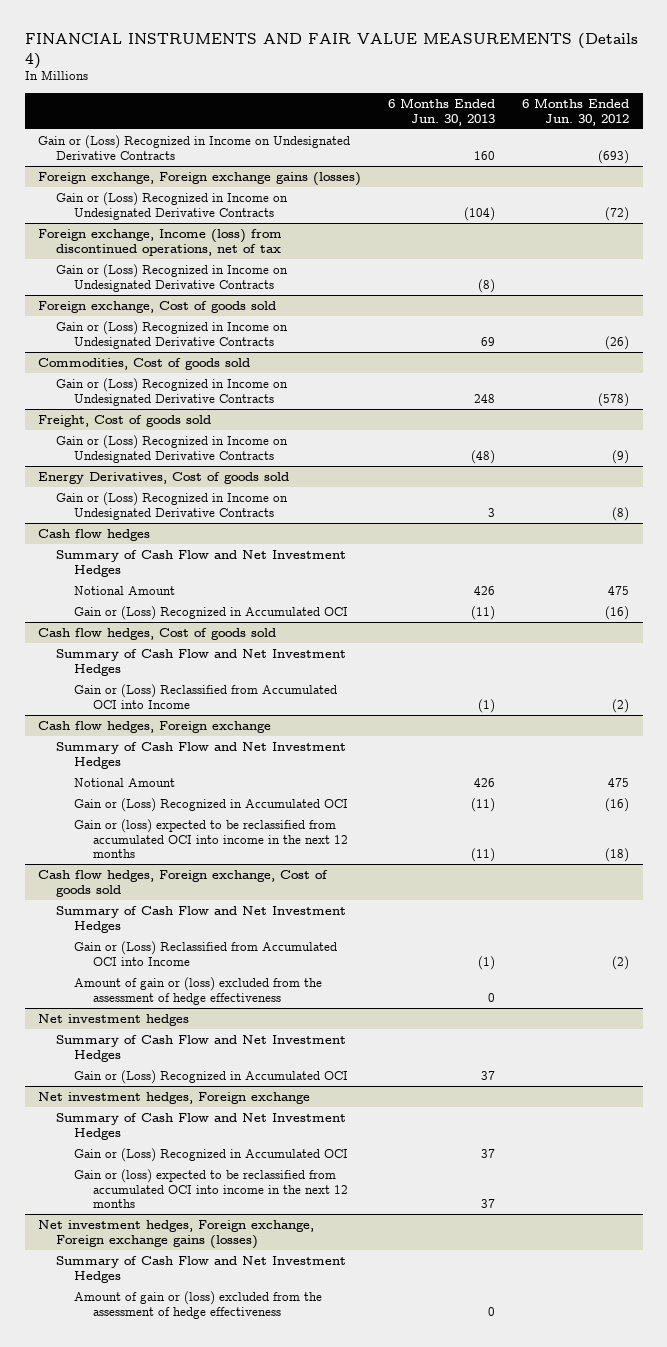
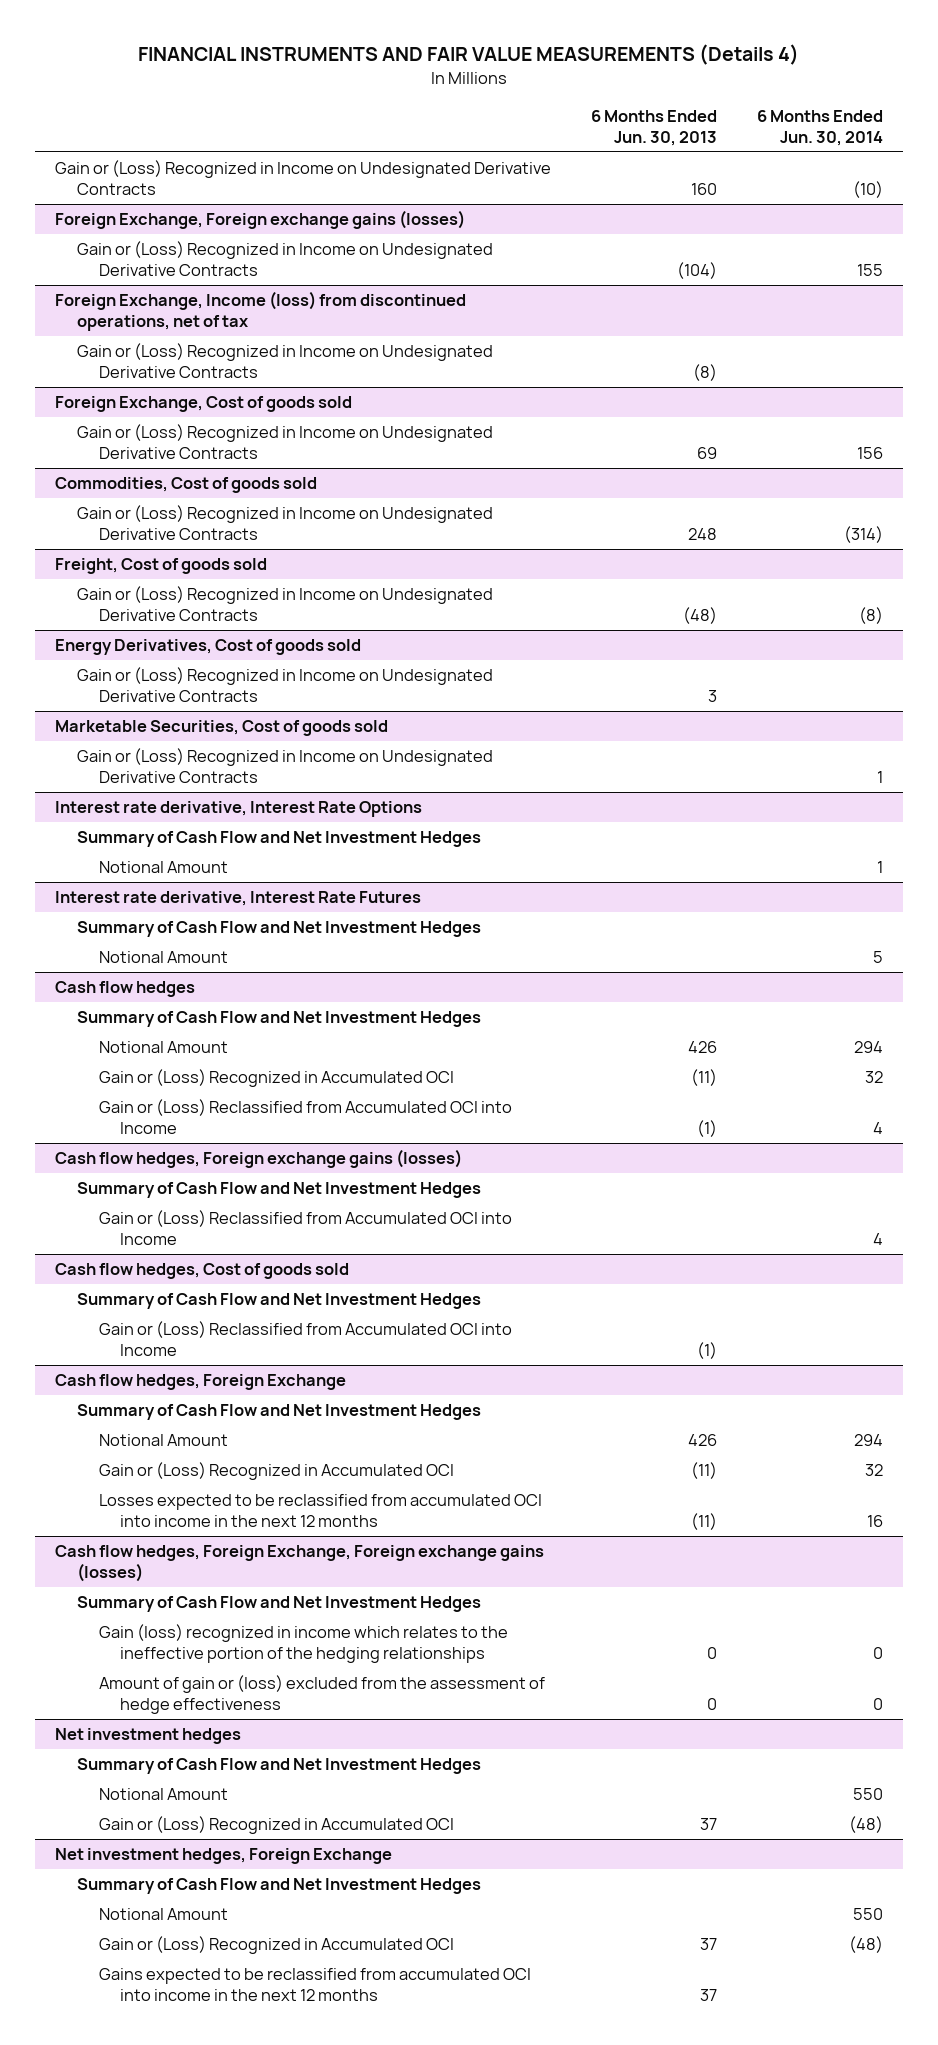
[522,97,630,126] 6 Months Ended Jun. 30, 2012 -> none
none -> [757,109,884,146] 6 Months Ended Jun. 30, 2014
[38,171,362,186] Foreign exchange, Foreign exchange gains (losses) -> [55,210,466,230] Foreign Exchange, Foreign exchange gains (losses)
[38,228,283,256] Foreign exchange, Income (loss) from discontinued operations, net of tax -> [55,291,467,332] Foreign Exchange, Income (loss) from discontinued operations, net of tax
[38,300,277,313] Foreign exchange, Cost of goods sold -> [55,396,353,413] Foreign Exchange, Cost of goods sold
none -> [55,720,389,737] Marketable Securities, Cost of goods sold
none -> [76,748,493,784] Gain or (Loss) Recognized in Income on Undesignated Derivative Contracts
none -> [55,801,423,818] Interest rate derivative, Interest Rate Options
none -> [76,831,481,848] Summary of Cash Flow and Net Investment Hedges
none -> [98,861,228,874] Notional Amount
none -> [55,891,422,907] Interest rate derivative, Interest Rate Futures
none -> [76,921,481,938] Summary of Cash Flow and Net Investment Hedges
none -> [98,951,228,964] Notional Amount
none -> [98,1099,512,1135] Gain or (Loss) Reclassified from Accumulated OCI into Income
none -> [55,1149,463,1169] Cash flow hedges, Foreign exchange gains (losses)
none -> [76,1182,481,1199] Summary of Cash Flow and Net Investment Hedges
none -> [98,1210,512,1246] Gain or (Loss) Reclassified from Accumulated OCI into Income
[38,720,272,733] Cash flow hedges, Foreign exchange -> [55,1374,347,1391] Cash flow hedges, Foreign Exchange
[38,869,329,897] Cash flow hedges, Foreign exchange, Cost of goods sold -> none
[74,818,348,859] Gain or (loss) expected to be reclassified from accumulated OCI into income in the next 12 months -> [98,1494,542,1528] Losses expected to be reclassified from accumulated OCI into income in the next 12 months
none -> [55,1545,545,1583] Cash flow hedges, Foreign Exchange, Foreign exchange gains (losses)
[74,940,338,966] Gain or (Loss) Reclassified from Accumulated OCI into Income -> none
none -> [98,1624,508,1664] Gain (loss) recognized in income which relates to the ineffective portion of the hedging relationships
none -> [98,1788,228,1801] Notional Amount
[38,1091,311,1104] Net investment hedges, Foreign exchange -> [55,1848,393,1865] Net investment hedges, Foreign Exchange
none -> [98,1908,228,1921] Notional Amount
[38,1219,315,1249] Net investment hedges, Foreign exchange, Foreign exchange gains (losses) -> none
[56,1255,347,1283] Summary of Cash Flow and Net Investment Hedges -> none
[74,1290,323,1319] Amount of gain or (loss) excluded from the assessment of hedge effectiveness -> none
[74,1168,348,1209] Gain or (loss) expected to be reclassified from accumulated OCI into income in the next 12 months -> [98,1968,531,2002] Gains expected to be reclassified from accumulated OCI into income in the next 12 months

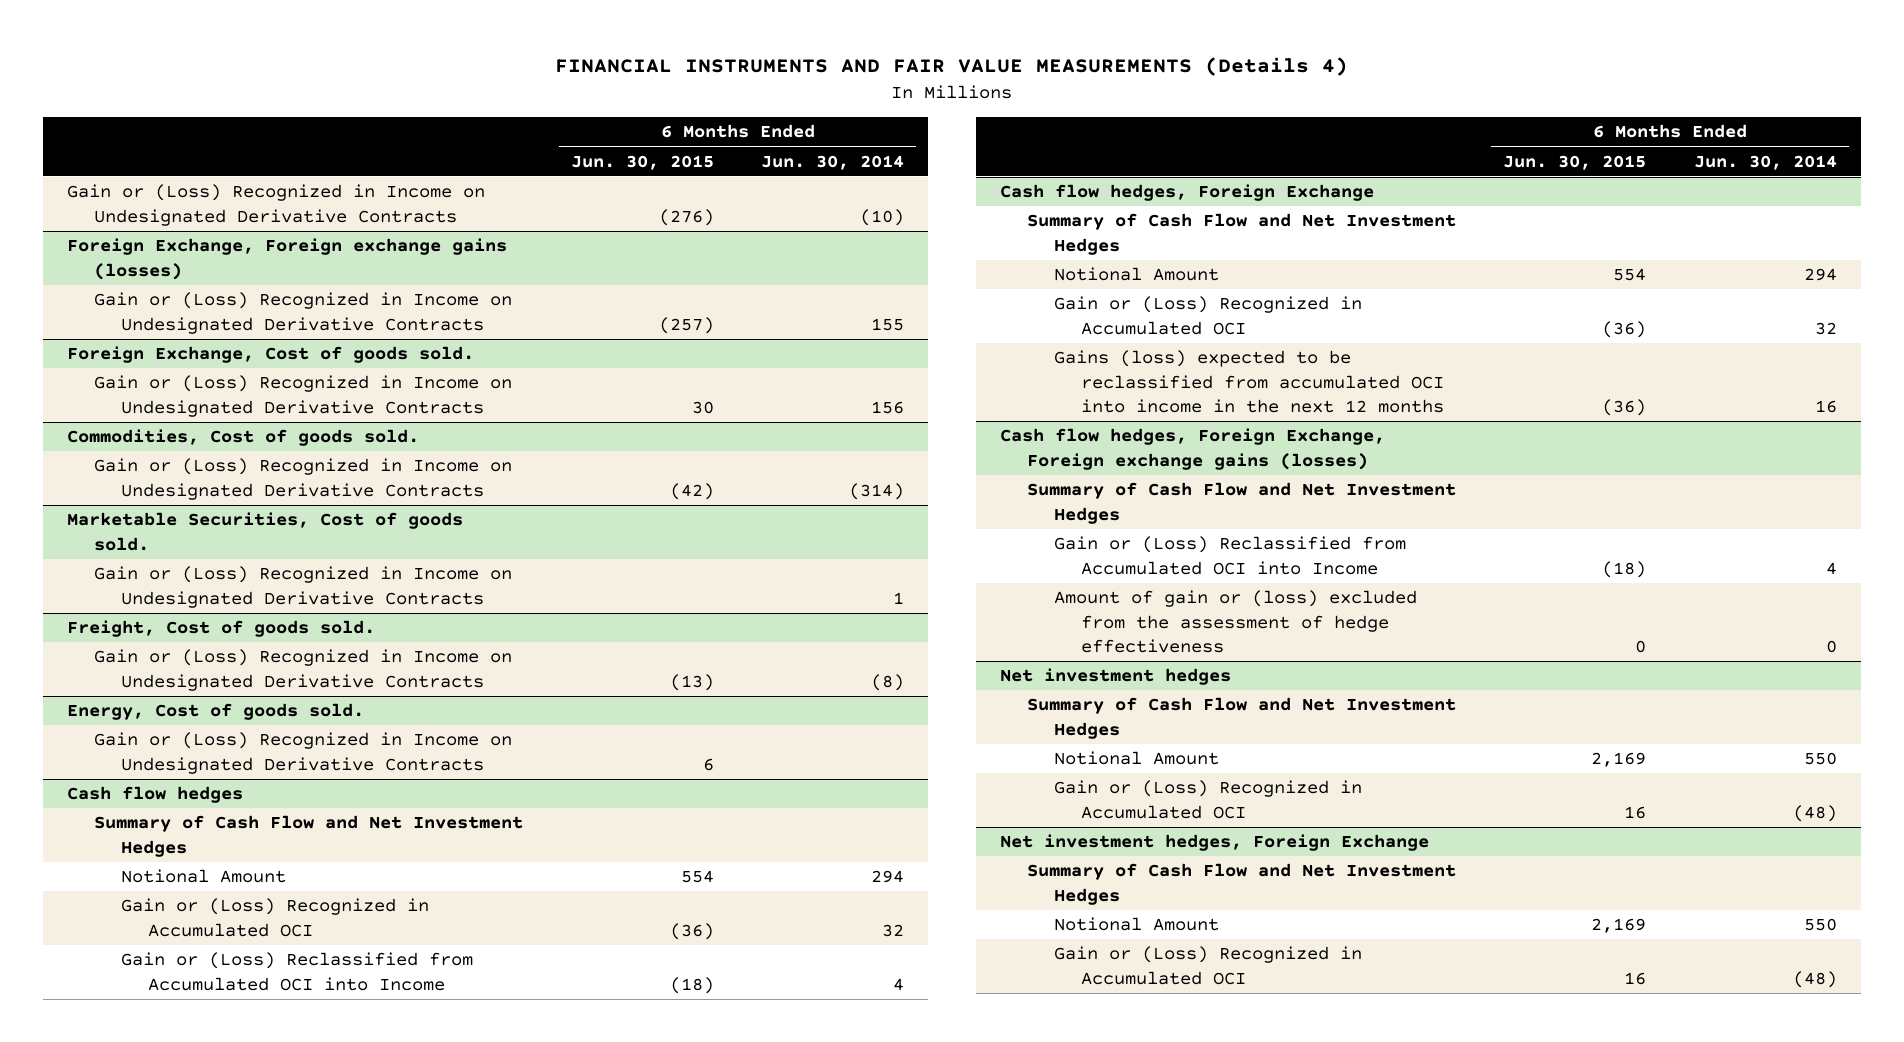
[591,109,718,146] 6 Months Ended Jun. 30, 2013 -> none
none -> [570,154,714,170] Jun. 30, 2015
[55,291,467,332] Foreign Exchange, Income (loss) from discontinued operations, net of tax -> none
[76,343,493,379] Gain or (Loss) Recognized in Income on Undesignated Derivative Contracts -> none
[55,396,353,413] Foreign Exchange, Cost of goods sold -> [66,346,474,364] Foreign Exchange, Cost of goods sold.
[55,477,318,494] Commodities, Cost of goods sold -> [66,429,419,447] Commodities, Cost of goods sold.
none -> [66,512,463,551] Marketable Securities, Cost of goods sold.
none -> [93,566,512,608] Gain or (Loss) Recognized in Income on Undesignated Derivative Contracts
[55,558,268,575] Freight, Cost of goods sold -> [66,620,375,638] Freight, Cost of goods sold.
[55,639,362,656] Energy Derivatives, Cost of goods sold -> [66,703,364,721] Energy, Cost of goods sold.
[55,720,389,737] Marketable Securities, Cost of goods sold -> none
[76,748,493,784] Gain or (Loss) Recognized in Income on Undesignated Derivative Contracts -> none
[55,801,423,818] Interest rate derivative, Interest Rate Options -> none
[76,831,481,848] Summary of Cash Flow and Net Investment Hedges -> none
[98,861,228,874] Notional Amount -> none
[55,891,422,907] Interest rate derivative, Interest Rate Futures -> none
[76,921,481,938] Summary of Cash Flow and Net Investment Hedges -> none
[98,951,228,964] Notional Amount -> none
[55,1149,463,1169] Cash flow hedges, Foreign exchange gains (losses) -> none
[76,1182,481,1199] Summary of Cash Flow and Net Investment Hedges -> none
[98,1210,512,1246] Gain or (Loss) Reclassified from Accumulated OCI into Income -> none
[55,1263,350,1280] Cash flow hedges, Cost of goods sold -> none
[76,1293,481,1310] Summary of Cash Flow and Net Investment Hedges -> none
[98,1321,512,1357] Gain or (Loss) Reclassified from Accumulated OCI into Income -> none
[98,1494,542,1528] Losses expected to be reclassified from accumulated OCI into income in the next 12 months -> [1053,350,1444,414] Gains (loss) expected to be reclassified from accumulated OCI into income in the next 12 months
[98,1624,508,1664] Gain (loss) recognized in income which relates to the ineffective portion of the hedging relationships -> none
none -> [1053,536,1406,575] Gain or (Loss) Reclassified from Accumulated OCI into Income
[98,1968,531,2002] Gains expected to be reclassified from accumulated OCI into income in the next 12 months -> none

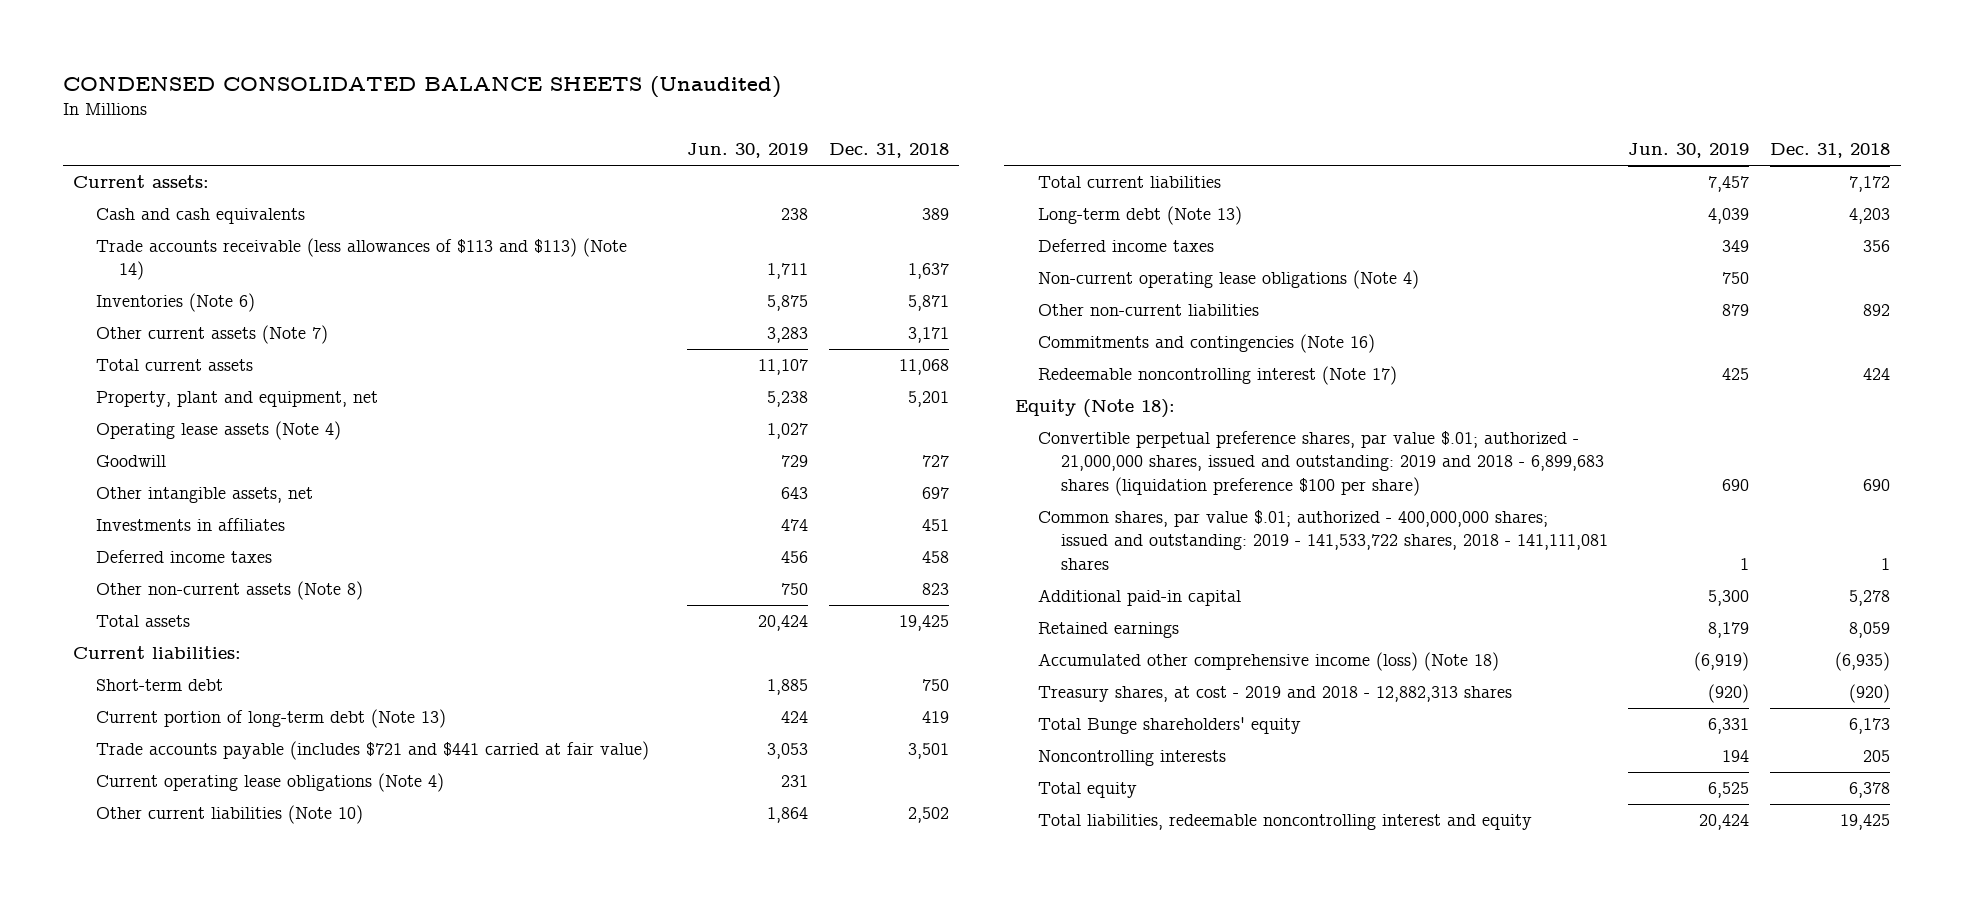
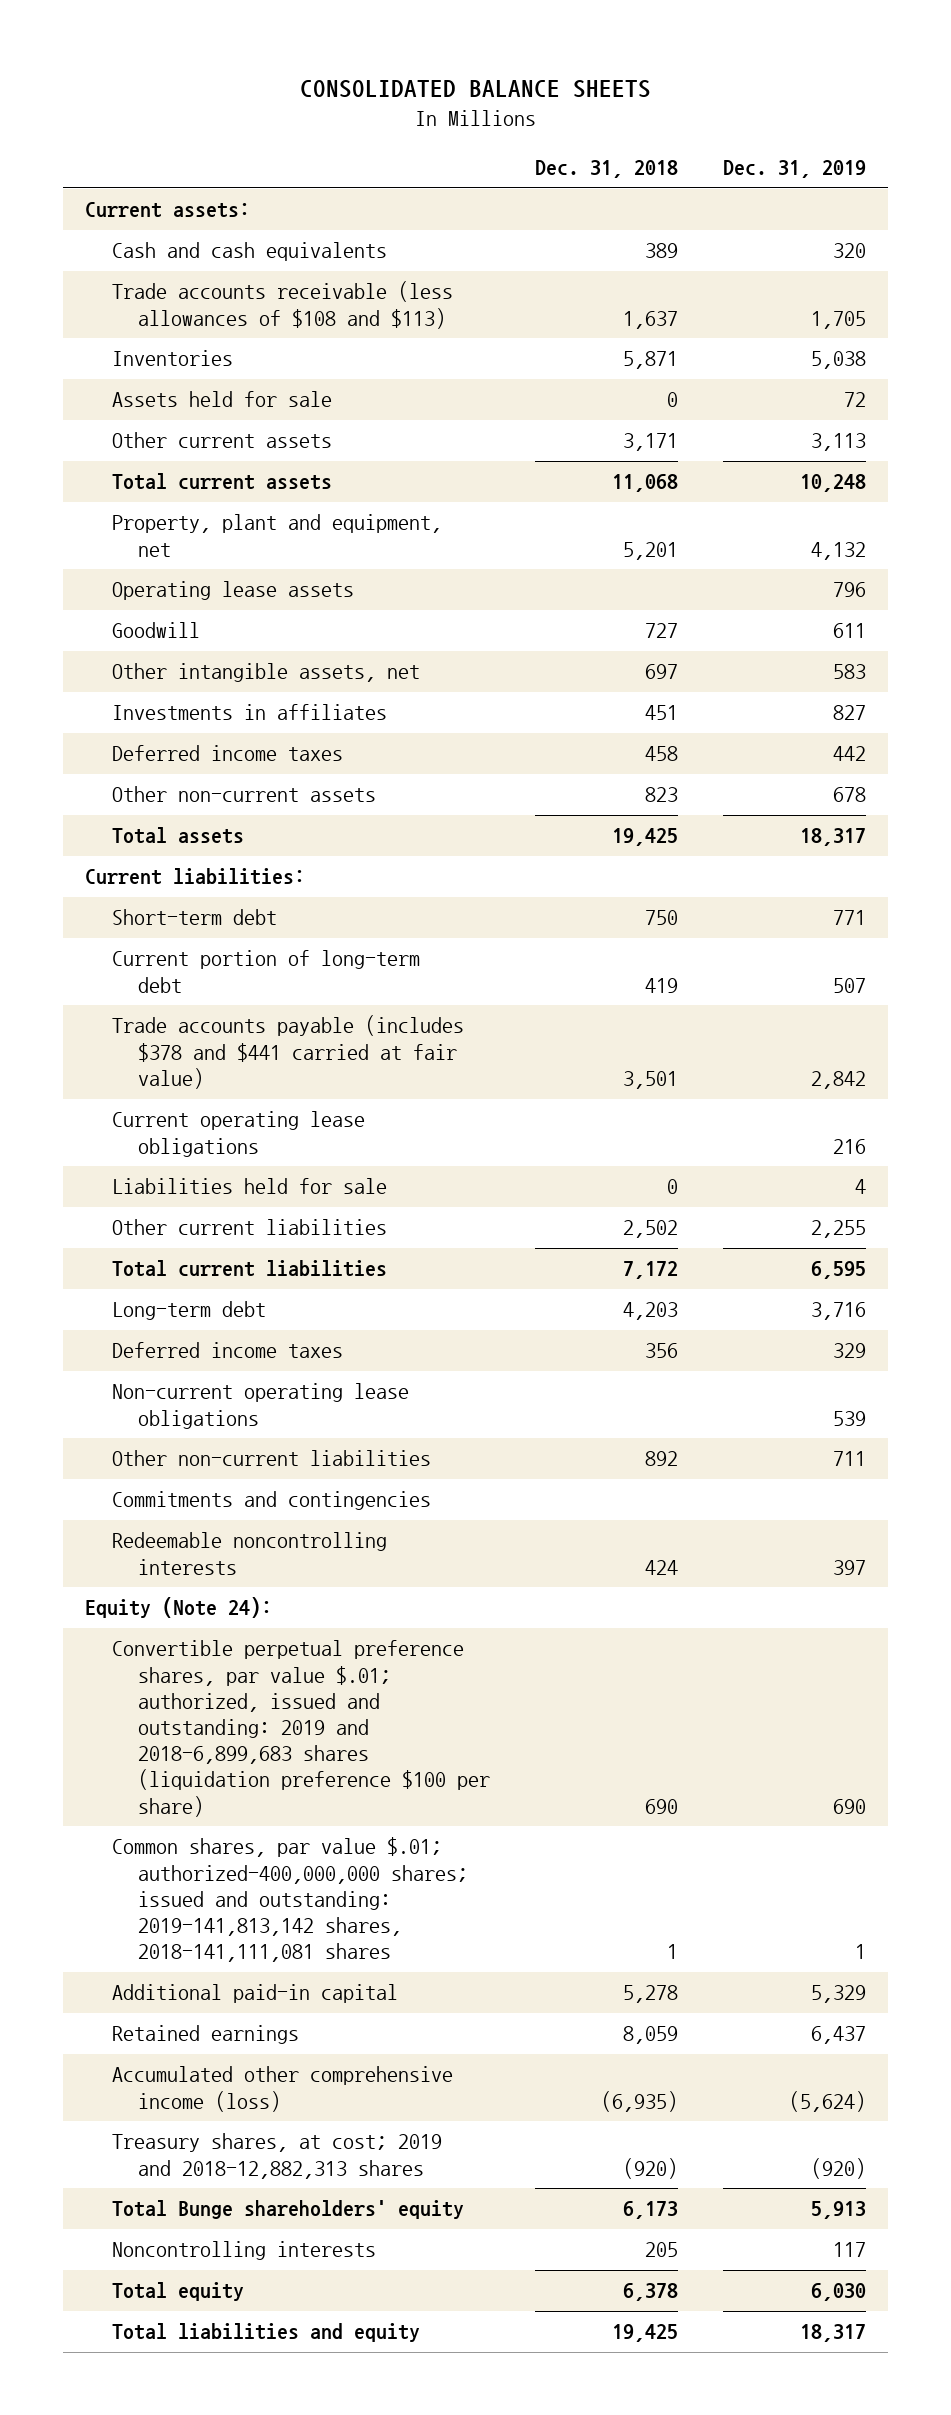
[62,75,781,98] CONDENSED CONSOLIDATED BALANCE SHEETS (Unaudited) -> [299,80,651,99] CONSOLIDATED BALANCE SHEETS
[686,143,808,159] Jun. 30, 2019 -> none
none -> [722,159,866,178] Dec. 31, 2019
[96,238,628,281] Trade accounts receivable (less allowances of $113 and $113) (Note 14) -> [111,281,453,329] Trade accounts receivable (less allowances of $108 and $113)
[96,293,256,313] Inventories (Note 6) -> [111,350,233,367] Inventories
none -> [111,391,332,408] Assets held for sale
[96,325,329,345] Other current assets (Note 7) -> [111,432,332,449] Other current assets
[96,421,342,441] Operating lease assets (Note 4) -> [111,581,354,601] Operating lease assets
[96,581,364,601] Other non-current assets (Note 8) -> [111,786,376,803] Other non-current assets
[96,709,447,729] Current portion of long-term debt (Note 13) -> [111,950,420,993] Current portion of long-term debt
[96,741,650,761] Trade accounts payable (includes $721 and $441 carried at fair value) -> [111,1015,464,1089] Trade accounts payable (includes $378 and $441 carried at fair value)
[96,773,445,793] Current operating lease obligations (Note 4) -> [111,1111,365,1157] Current operating lease obligations
none -> [111,1178,387,1195] Liabilities held for sale
[96,805,364,825] Other current liabilities (Note 10) -> [111,1219,387,1236] Other current liabilities
[1037,206,1242,226] Long-term debt (Note 13) -> [111,1301,266,1321] Long-term debt
[1037,270,1419,290] Non-current operating lease obligations (Note 4) -> [111,1383,409,1429] Non-current operating lease obligations
[1037,334,1375,354] Commitments and contingencies (Note 16) -> [111,1491,431,1511] Commitments and contingencies
[1037,366,1397,386] Redeemable noncontrolling interest (Note 17) -> [111,1532,387,1575] Redeemable noncontrolling interests
[1014,399,1175,419] Equity (Note 18): -> [85,1597,273,1619] Equity (Note 24):
[1037,431,1604,496] Convertible perpetual preference shares, par value $.01; authorized - 21,000,000 shares, issued and outstanding: 2019 and 2018 - 6,899,683 shares (liquidation preference $100 per share) -> [111,1640,491,1817] Convertible perpetual preference shares, par value $.01; authorized, issued and outstanding: 2019 and 2018-6,899,683 shares (liquidation preference $100 per share)
[1037,510,1608,570] Common shares, par value $.01; authorized - 400,000,000 shares; issued and outstanding: 2019 - 141,533,722 shares, 2018 - 141,111,081 shares -> [111,1837,469,1963] Common shares, par value $.01; authorized-400,000,000 shares; issued and outstanding: 2019-141,813,142 shares, 2018-141,111,081 shares
[1037,652,1499,672] Accumulated other comprehensive income (loss) (Note 18) -> [111,2066,453,2112] Accumulated other comprehensive income (loss)
[1037,686,1512,703] Treasury shares, at cost - 2019 and 2018 - 12,882,313 shares -> [111,2133,442,2179] Treasury shares, at cost; 2019 and 2018-12,882,313 shares
[1037,814,1532,831] Total liabilities, redeemable noncontrolling interest and equity -> [111,2323,420,2343] Total liabilities and equity

